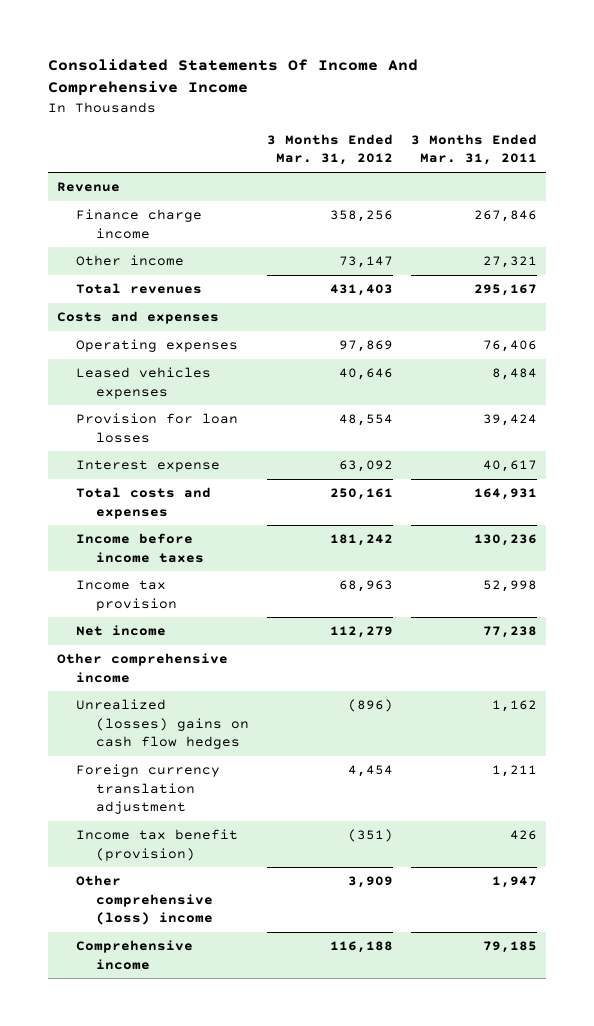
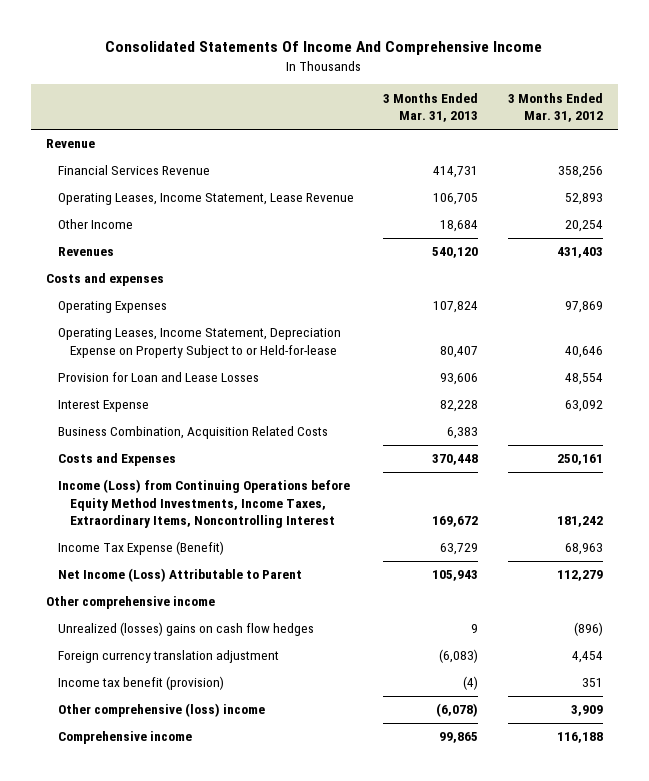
[411,133,538,166] 3 Months Ended Mar. 31, 2011 -> none
none -> [383,92,479,123] 3 Months Ended Mar. 31, 2013
[76,209,203,239] Finance charge income -> [58,165,211,176] Financial Services Revenue
none -> [58,193,355,206] Operating Leases, Income Statement, Lease Revenue
[76,255,185,267] Other income -> [58,219,134,230] Other Income
[338,256,393,269] 73,147 -> [564,220,603,233] 20,254
[76,283,203,295] Total revenues -> [58,247,115,257] Revenues
[76,339,239,353] Operating expenses -> [58,301,168,314] Operating Expenses
[76,367,212,399] Leased vehicles expenses -> [58,328,342,358] Operating Leases, Income Statement, Depreciation Expense on Property Subject to or Held-for-lease
[76,413,239,443] Provision for loan losses -> [58,372,260,383] Provision for Loan and Lease Losses
[76,460,221,473] Interest expense -> [58,400,150,413] Interest Expense
none -> [58,426,329,440] Business Combination, Acquisition Related Costs
[76,487,212,519] Total costs and expenses -> [58,453,177,467] Costs and Expenses
[76,533,204,563] Income before income taxes -> [58,479,351,529] Income (Loss) from Continuing Operations before Equity Method Investments, Income Taxes, Extraordinary Items, Noncontrolling Interest
[76,580,177,611] Income tax provision -> [58,541,225,556] Income Tax Expense (Benefit)
[76,625,167,637] Net income -> [58,568,303,583] Net Income (Loss) Attributable to Parent
[347,829,393,843] (351) -> [581,678,603,688] 351

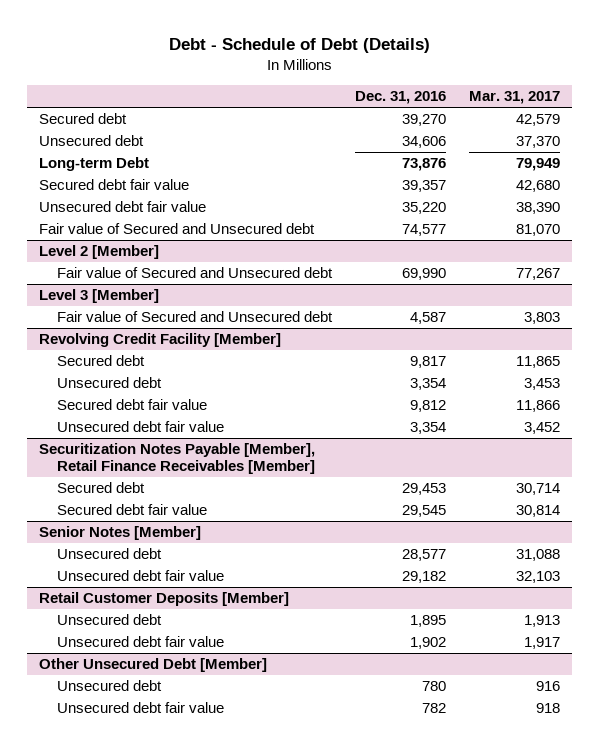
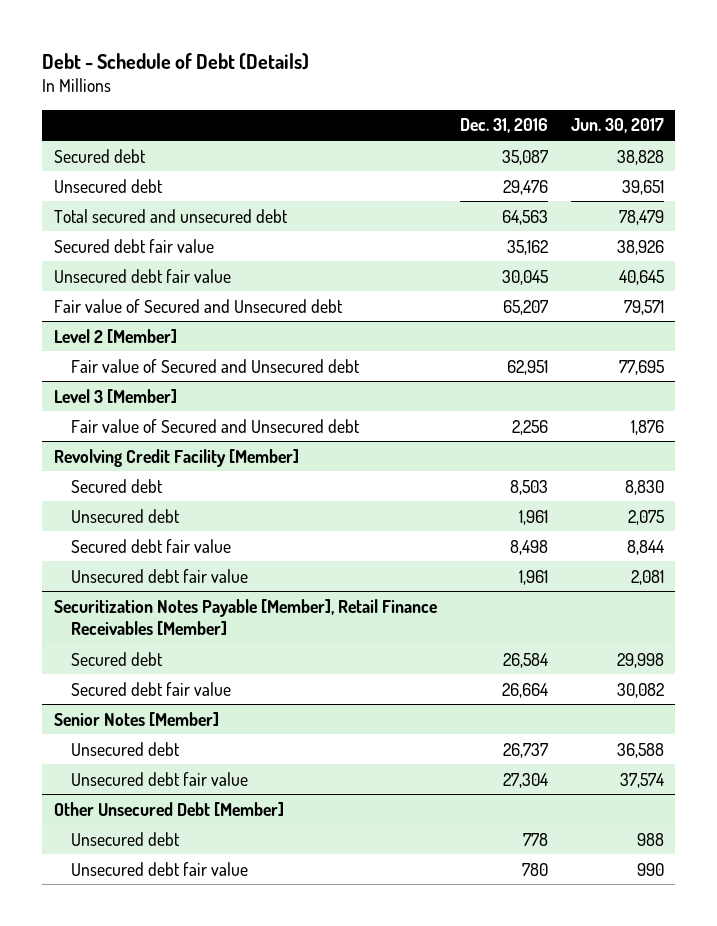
[469,91,561,105] Mar. 31, 2017 -> none
none -> [570,118,664,134] Jun. 30, 2017
[38,157,149,172] Long-term Debt -> none
[402,114,447,127] 39,270 -> [501,149,548,165] 35,087
[402,136,447,149] 34,606 -> [502,179,548,195] 29,476
none -> [53,208,288,223] Total secured and unsecured debt
[402,180,447,193] 39,357 -> [506,239,548,255] 35,162
[402,202,447,215] 35,220 -> [501,269,548,285] 30,045
[402,224,447,237] 74,577 -> [502,299,548,315] 65,207
[402,268,447,281] 69,990 -> [506,359,548,375] 62,951
[410,312,447,325] 4,587 -> [511,419,548,435] 2,256
[410,356,447,369] 9,817 -> [509,479,548,495] 8,503
[410,378,447,391] 3,354 -> [518,509,548,525] 1,961
[410,400,447,413] 9,812 -> [509,539,548,555] 8,498
[410,422,447,435] 3,354 -> [518,569,548,585] 1,961
[402,483,447,496] 29,453 -> [502,652,548,668] 26,584
[402,505,447,518] 29,545 -> [501,682,548,698] 26,664
[38,592,289,607] Retail Customer Deposits [Member] -> none
[56,614,162,626] Unsecured debt -> none
[56,636,224,648] Unsecured debt fair value -> none
[402,549,447,562] 28,577 -> [502,742,548,758] 26,737
[402,571,447,584] 29,182 -> [502,772,548,788] 27,304
[422,681,447,692] 780 -> [522,832,548,846] 778
[422,703,447,714] 782 -> [521,862,548,876] 780

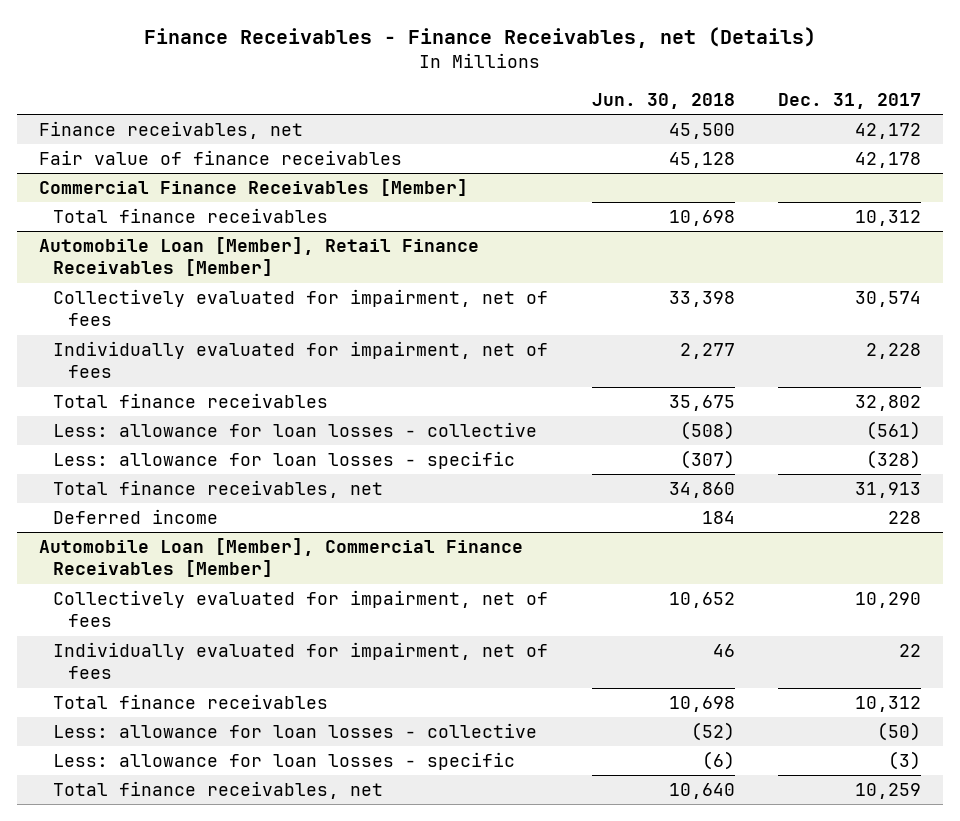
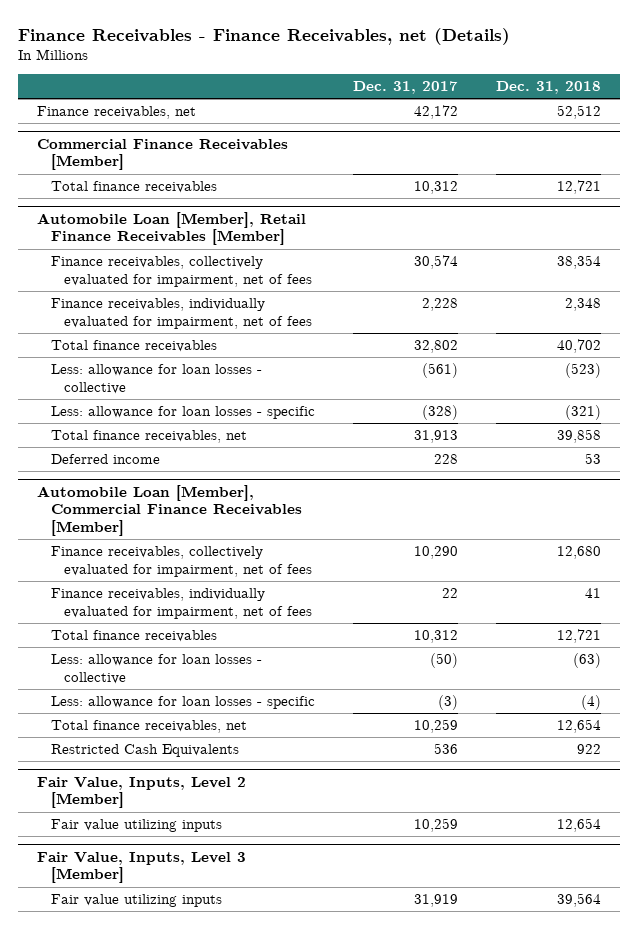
[591,93,735,110] Jun. 30, 2018 -> none
none -> [496,81,602,95] Dec. 31, 2018
[38,149,402,165] Fair value of finance receivables -> none
[53,288,549,327] Collectively evaluated for impairment, net of fees -> [50,255,313,287] Finance receivables, collectively evaluated for impairment, net of fees
[53,340,549,379] Individually evaluated for impairment, net of fees -> [50,297,313,329] Finance receivables, individually evaluated for impairment, net of fees
[53,589,549,628] Collectively evaluated for impairment, net of fees -> [50,545,313,577] Finance receivables, collectively evaluated for impairment, net of fees
[53,641,549,680] Individually evaluated for impairment, net of fees -> [50,587,313,619] Finance receivables, individually evaluated for impairment, net of fees
none -> [50,743,239,757] Restricted Cash Equivalents
none -> [37,776,247,809] Fair Value, Inputs, Level 2 [Member]
none -> [50,818,222,832] Fair value utilizing inputs
none -> [37,851,247,884] Fair Value, Inputs, Level 3 [Member]
none -> [50,893,222,907] Fair value utilizing inputs

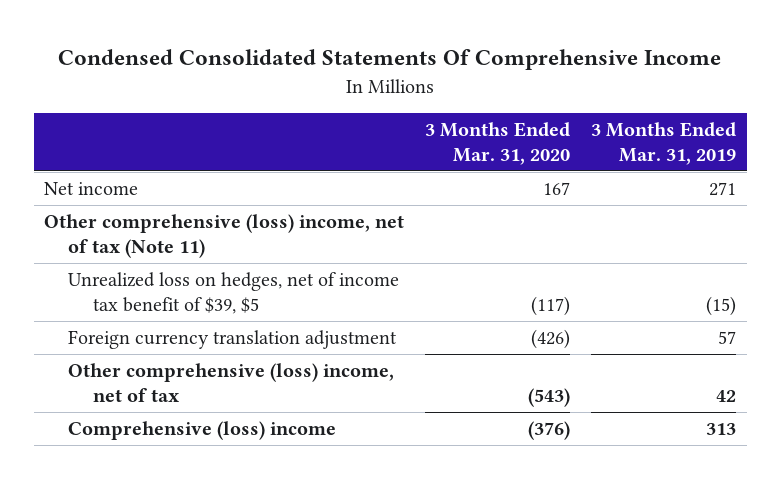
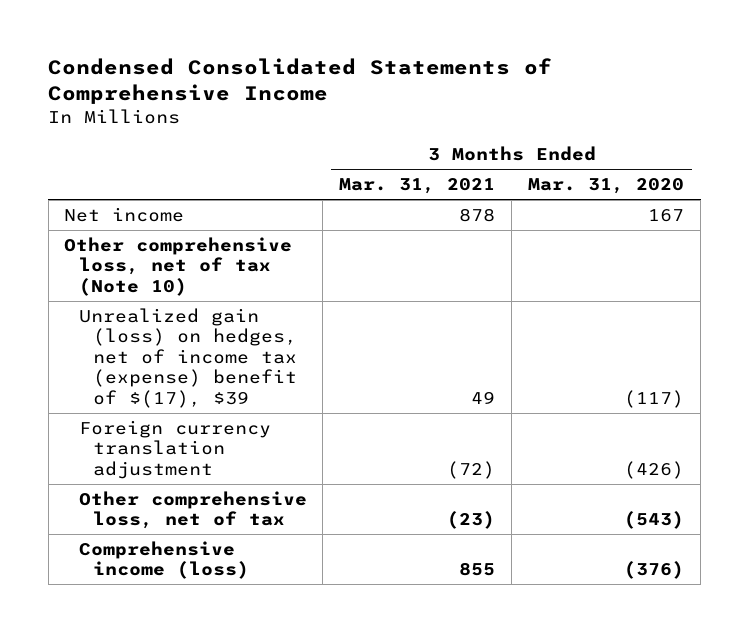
[58,49,722,71] Condensed Consolidated Statements Of Comprehensive Income -> [48,58,553,105] Condensed Consolidated Statements of Comprehensive Income
[591,121,737,165] 3 Months Ended Mar. 31, 2019 -> none
none -> [339,178,496,195] Mar. 31, 2021
[44,213,405,259] Other comprehensive (loss) income, net of tax (Note 11) -> [64,236,293,296] Other comprehensive loss, net of tax (Note 10)
[68,271,400,315] Unrealized loss on hedges, net of income tax benefit of $39, $5 -> [78,307,297,408] Unrealized gain (loss) on hedges, net of income tax (expense) benefit of $(17), $39
[68,362,395,403] Other comprehensive (loss) income, net of tax -> [78,490,307,530] Other comprehensive loss, net of tax
[68,420,337,440] Comprehensive (loss) income -> [78,540,249,580] Comprehensive income (loss)

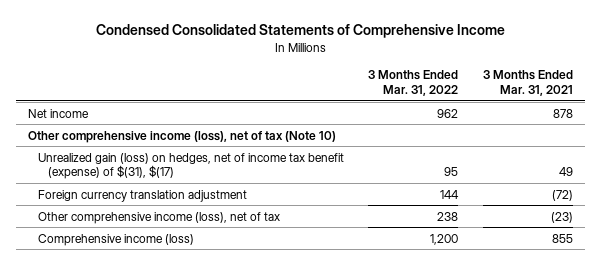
[528,178,685,195] Mar. 31, 2020 -> none
none -> [368,70,459,96] 3 Months Ended Mar. 31, 2022
[64,236,293,296] Other comprehensive loss, net of tax (Note 10) -> [28,130,337,143] Other comprehensive income (loss), net of tax (Note 10)
[78,307,297,408] Unrealized gain (loss) on hedges, net of income tax (expense) benefit of $(17), $39 -> [38,152,345,180] Unrealized gain (loss) on hedges, net of income tax benefit (expense) of $(31), $(17)
[78,490,307,530] Other comprehensive loss, net of tax -> [38,211,281,224] Other comprehensive income (loss), net of tax

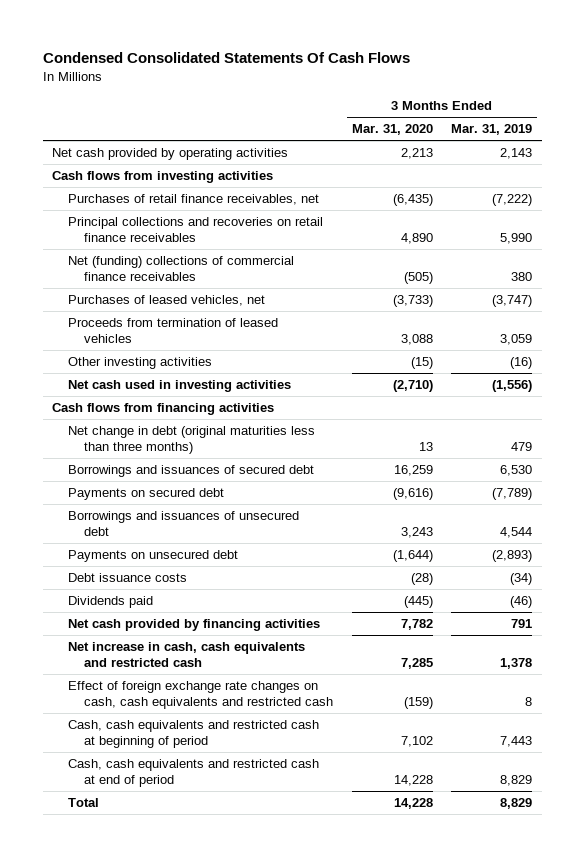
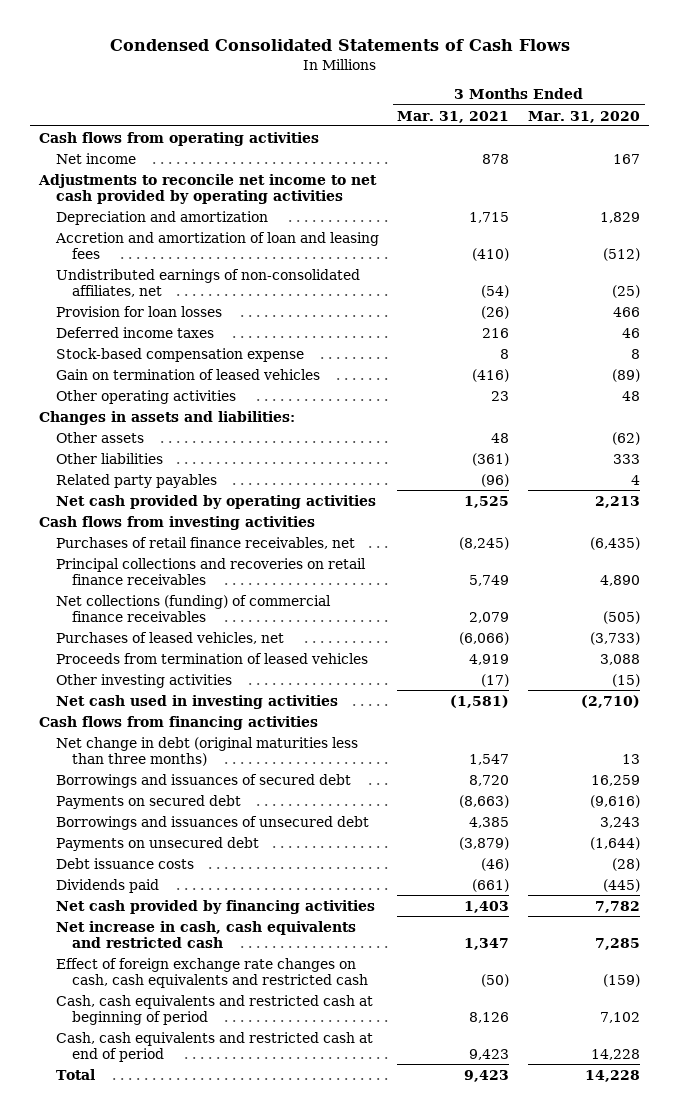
[42,52,410,64] Condensed Consolidated Statements Of Cash Flows -> [109,39,570,52] Condensed Consolidated Statements of Cash Flows
[451,124,533,136] Mar. 31, 2019 -> none
none -> [397,110,510,123] Mar. 31, 2021
none -> [38,131,319,146] Cash flows from operating activities
none -> [55,152,136,164] Net income
none -> [37,173,377,204] Adjustments to reconcile net income to net cash provided by operating activities
none -> [55,210,268,225] Depreciation and amortization
none -> [54,231,379,259] Accretion and amortization of loan and leasing fees
none -> [55,268,360,297] Undistributed earnings of non-consolidated affiliates, net
none -> [55,305,222,317] Provision for loan losses
none -> [55,326,214,338] Deferred income taxes
none -> [55,347,304,362] Stock-based compensation expense
none -> [55,368,320,380] Gain on termination of leased vehicles
none -> [55,389,236,404] Other operating activities
none -> [38,410,295,425] Changes in assets and liabilities:
none -> [55,431,144,443] Other assets
none -> [55,452,163,464] Other liabilities
none -> [55,473,217,488] Related party payables
[68,256,295,282] Net (funding) collections of commercial finance receivables -> [55,594,331,622] Net collections (funding) of commercial finance receivables

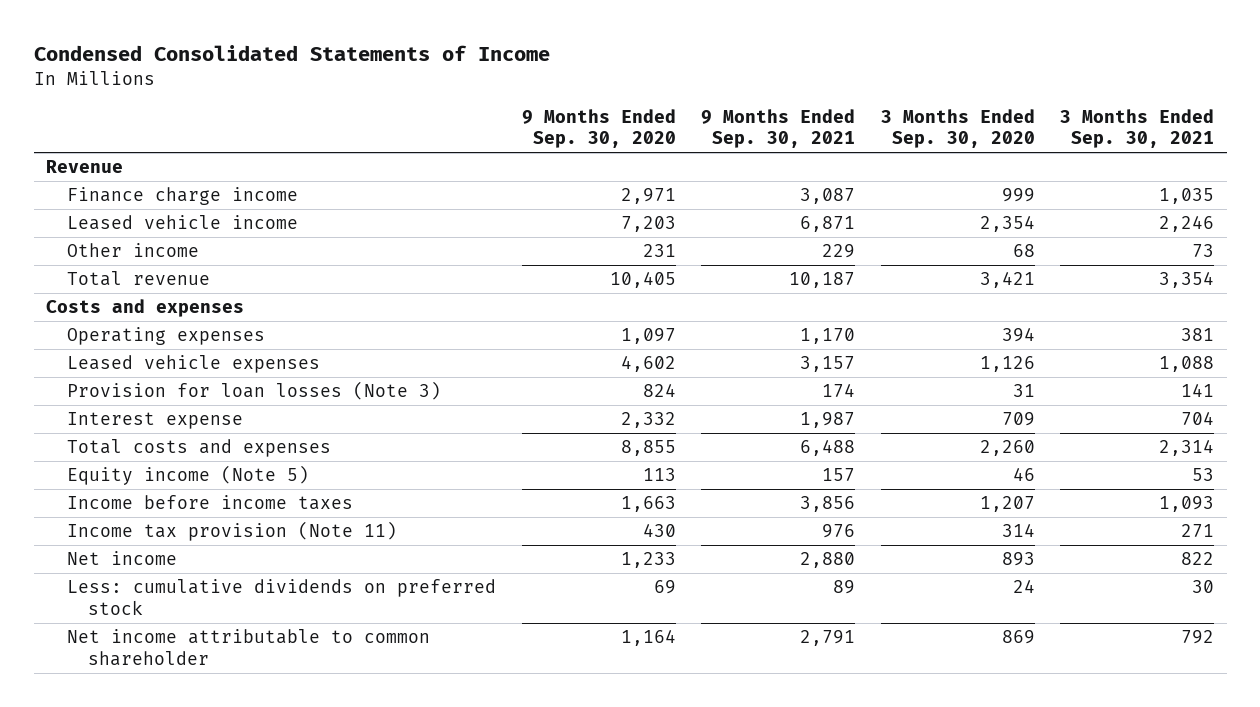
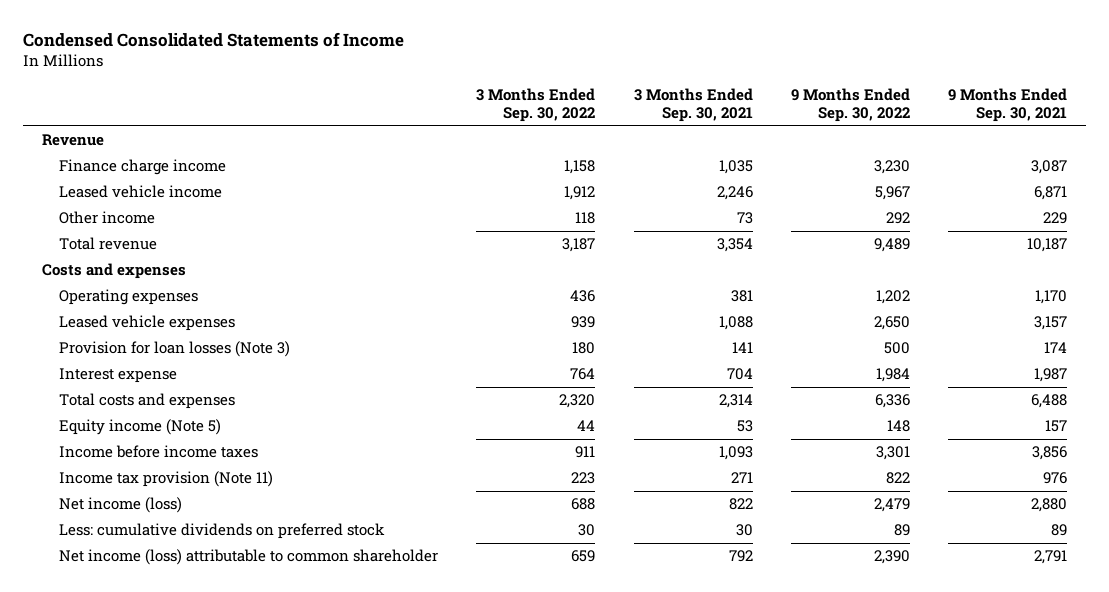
[521,108,676,149] 9 Months Ended Sep. 30, 2020 -> none
[880,108,1035,149] 3 Months Ended Sep. 30, 2020 -> none
none -> [476,87,596,123] 3 Months Ended Sep. 30, 2022
none -> [790,87,910,123] 9 Months Ended Sep. 30, 2022
[67,551,178,566] Net income -> [59,497,183,514] Net income (loss)
[67,629,431,667] Net income attributable to common shareholder -> [59,549,439,566] Net income (loss) attributable to common shareholder

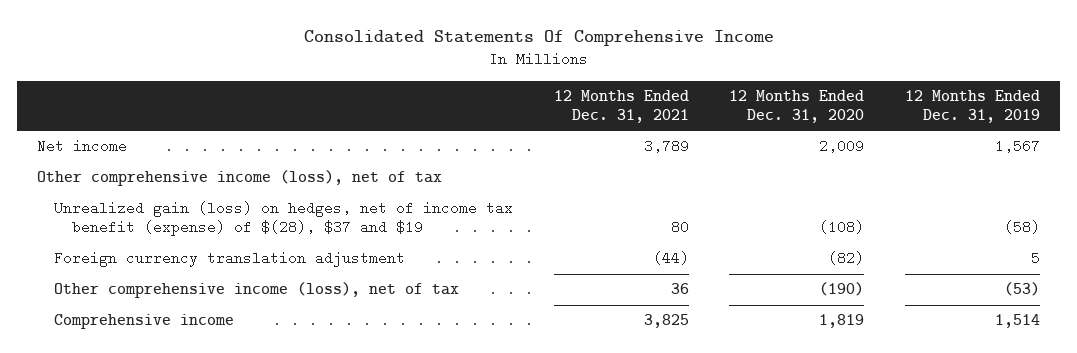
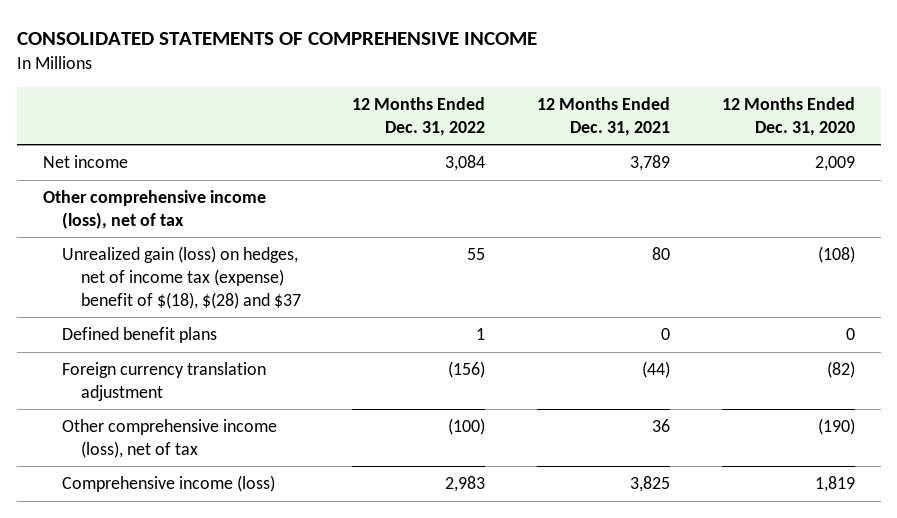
[303,30,774,47] Consolidated Statements Of Comprehensive Income -> [16,31,537,45] CONSOLIDATED STATEMENTS OF COMPREHENSIVE INCOME
[904,90,1040,123] 12 Months Ended Dec. 31, 2019 -> none
none -> [352,97,486,136] 12 Months Ended Dec. 31, 2022
[54,201,514,237] Unrealized gain (loss) on hedges, net of income tax benefit (expense) of $(28), $37 and $19 -> [61,246,301,309] Unrealized gain (loss) on hedges, net of income tax (expense) benefit of $(18), $(28) and $37
none -> [61,327,217,344] Defined benefit plans
[54,314,235,330] Comprehensive income -> [61,475,275,493] Comprehensive income (loss)

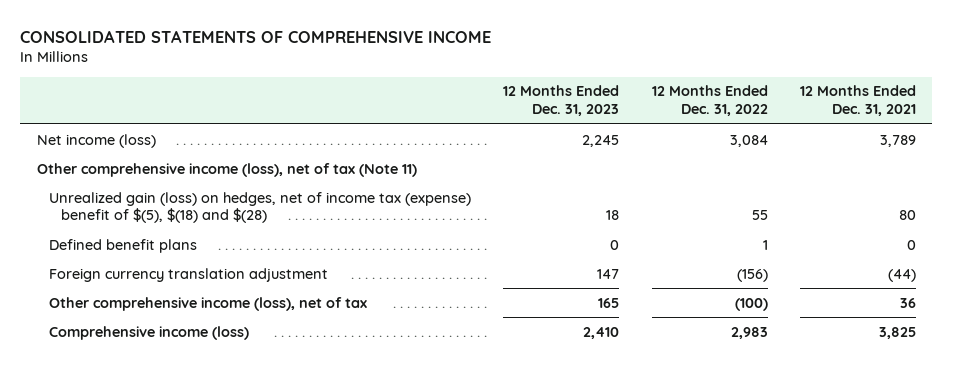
[721,97,855,136] 12 Months Ended Dec. 31, 2020 -> none
none -> [503,85,620,117] 12 Months Ended Dec. 31, 2023
[42,155,128,169] Net income -> [36,133,156,148] Net income (loss)
[42,190,266,229] Other comprehensive income (loss), net of tax -> [36,162,417,177] Other comprehensive income (loss), net of tax (Note 11)
[61,246,301,309] Unrealized gain (loss) on hedges, net of income tax (expense) benefit of $(18), $(28) and $37 -> [48,191,471,224] Unrealized gain (loss) on hedges, net of income tax (expense) benefit of $(5), $(18) and $(28)

